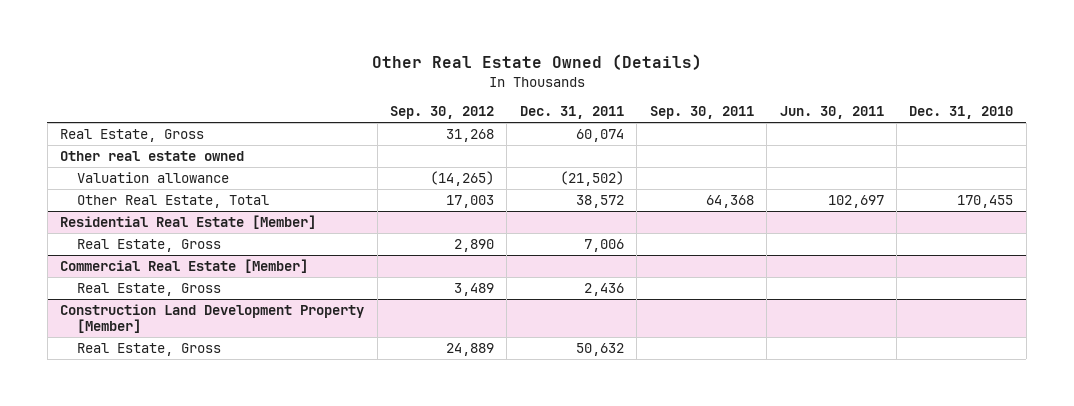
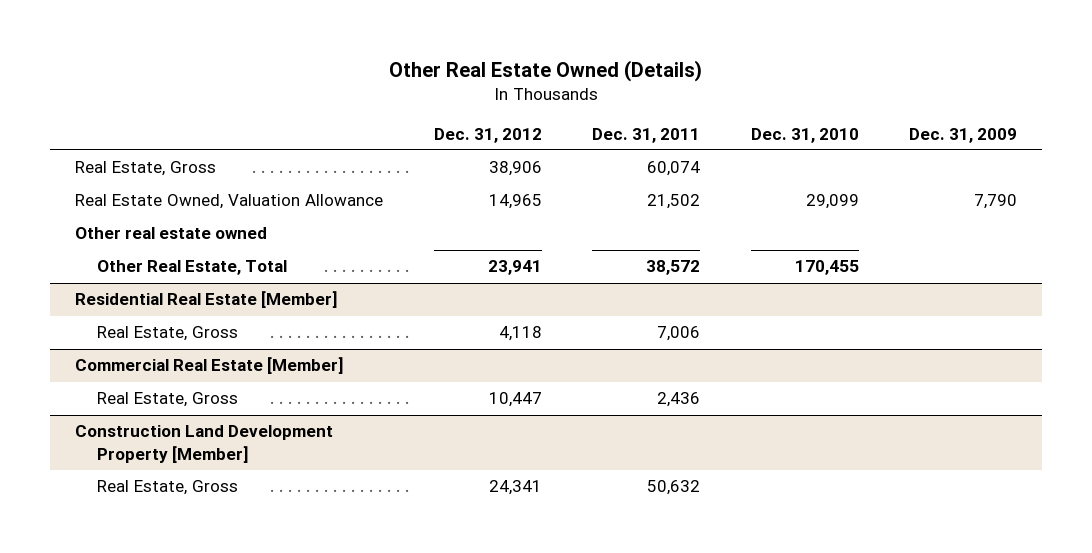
[390,106,495,120] Sep. 30, 2012 -> none
[649,106,754,120] Sep. 30, 2011 -> none
[779,106,884,120] Jun. 30, 2011 -> none
none -> [433,127,542,143] Dec. 31, 2012
none -> [908,127,1017,143] Dec. 31, 2009
none -> [75,194,384,210] Real Estate Owned, Valuation Allowance
[77,171,230,183] Valuation allowance -> none

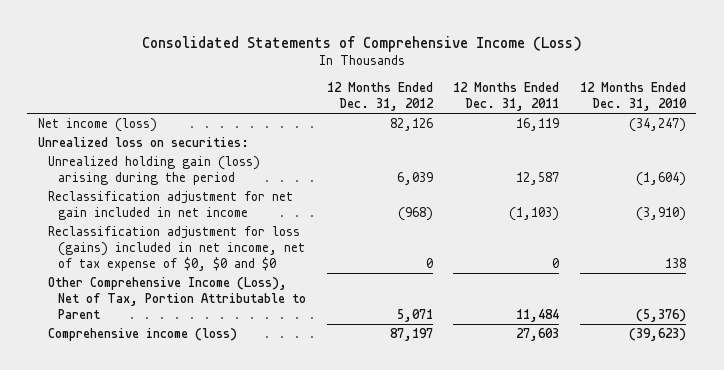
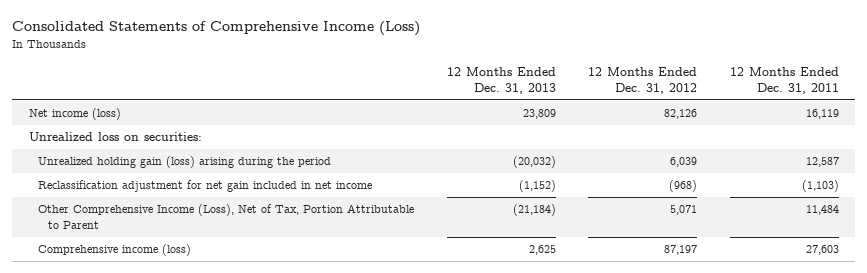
[579,82,687,111] 12 Months Ended Dec. 31, 2010 -> none
none -> [446,67,556,94] 12 Months Ended Dec. 31, 2013
[47,226,305,271] Reclassification adjustment for loss (gains) included in net income, net of tax expense of $0, $0 and $0 -> none

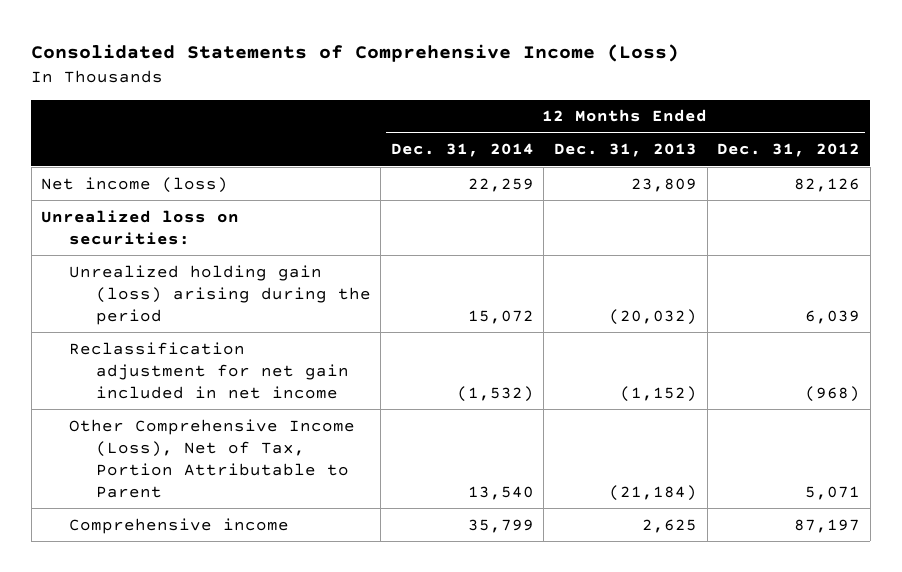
[729,67,839,94] 12 Months Ended Dec. 31, 2011 -> none
none -> [390,143,534,158] Dec. 31, 2014
[38,244,192,257] Comprehensive income (loss) -> [68,517,289,534] Comprehensive income

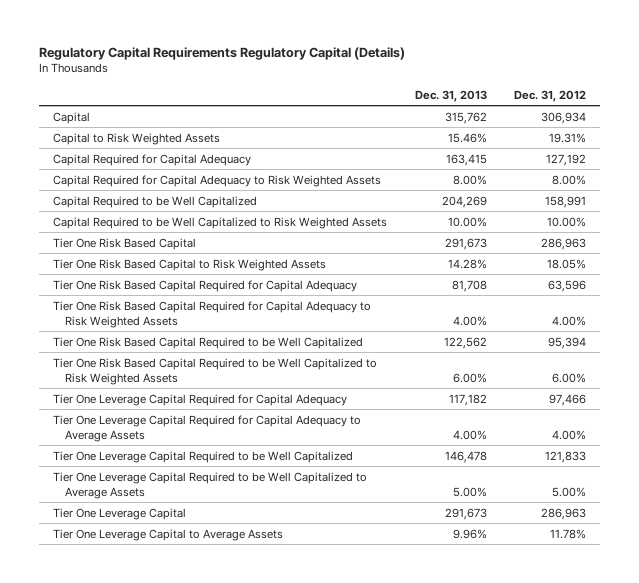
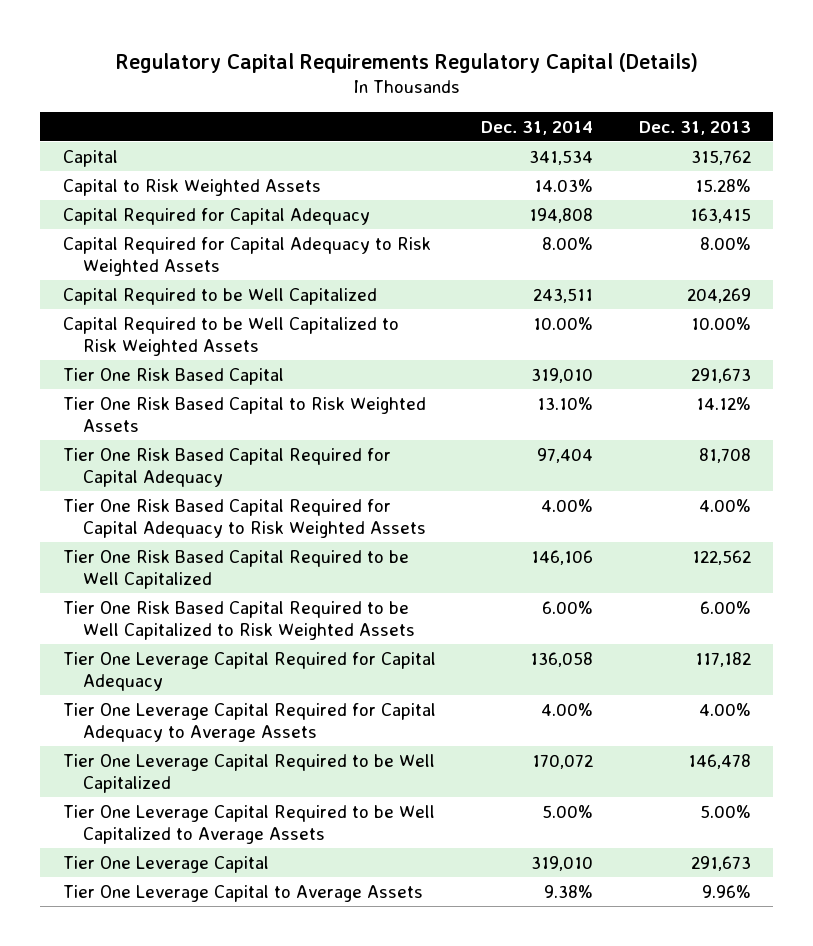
[514,89,587,102] Dec. 31, 2012 -> none
none -> [481,120,594,135] Dec. 31, 2014
[447,132,487,143] 15.46% -> [694,178,751,192] 15.28%
[447,258,487,269] 14.28% -> [695,396,751,410] 14.12%

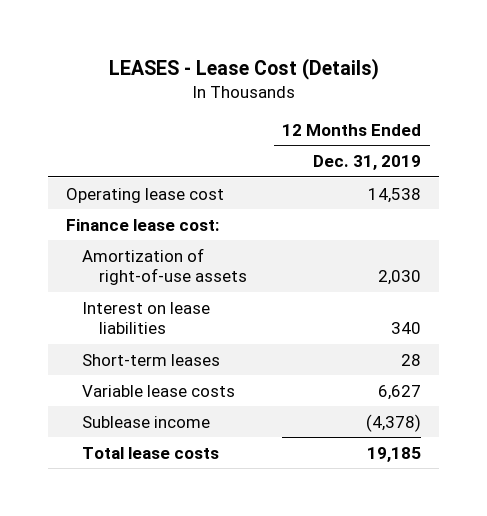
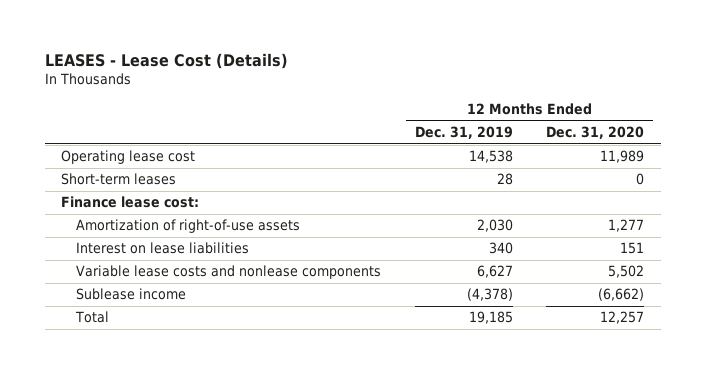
none -> [546,126,645,140] Dec. 31, 2020
[82,353,221,366] Short-term leases -> [61,173,177,186] Short-term leases
[82,384,236,397] Variable lease costs -> [76,265,382,280] Variable lease costs and nonlease components
[82,446,220,459] Total lease costs -> [75,311,110,324] Total

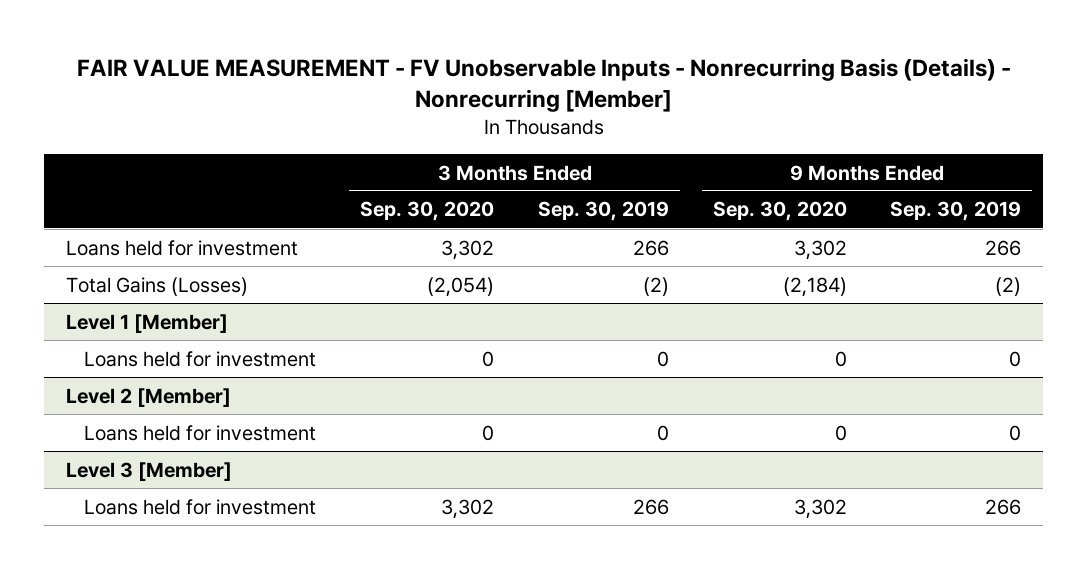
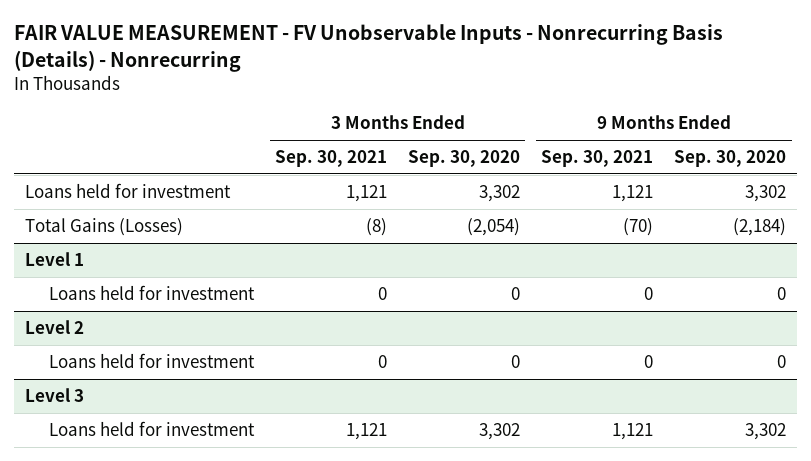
[76,57,1011,112] FAIR VALUE MEASUREMENT - FV Unobservable Inputs - Nonrecurring Basis (Details) - Nonrecurring [Member] -> [14,24,724,72] FAIR VALUE MEASUREMENT - FV Unobservable Inputs - Nonrecurring Basis (Details) - Nonrecurring
[537,201,669,222] Sep. 30, 2019 -> none
[890,201,1022,222] Sep. 30, 2019 -> none
none -> [275,150,388,168] Sep. 30, 2021
none -> [541,150,654,168] Sep. 30, 2021
[66,313,229,333] Level 1 [Member] -> [24,251,84,266] Level 1
[66,387,232,407] Level 2 [Member] -> [24,319,84,334] Level 2
[66,461,233,481] Level 3 [Member] -> [24,387,84,402] Level 3

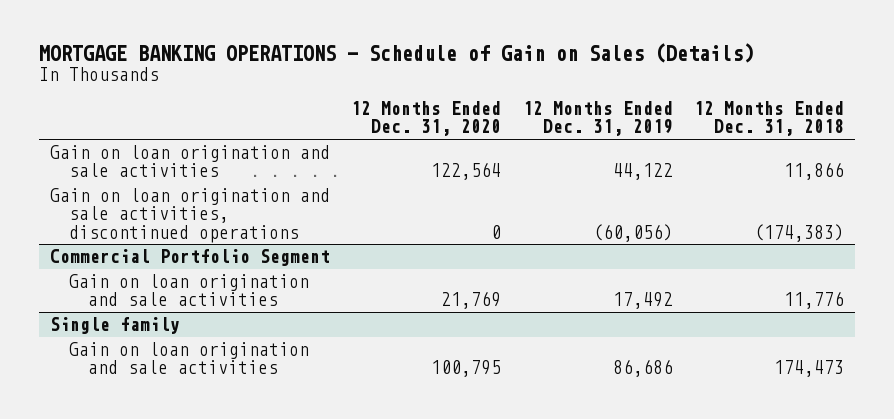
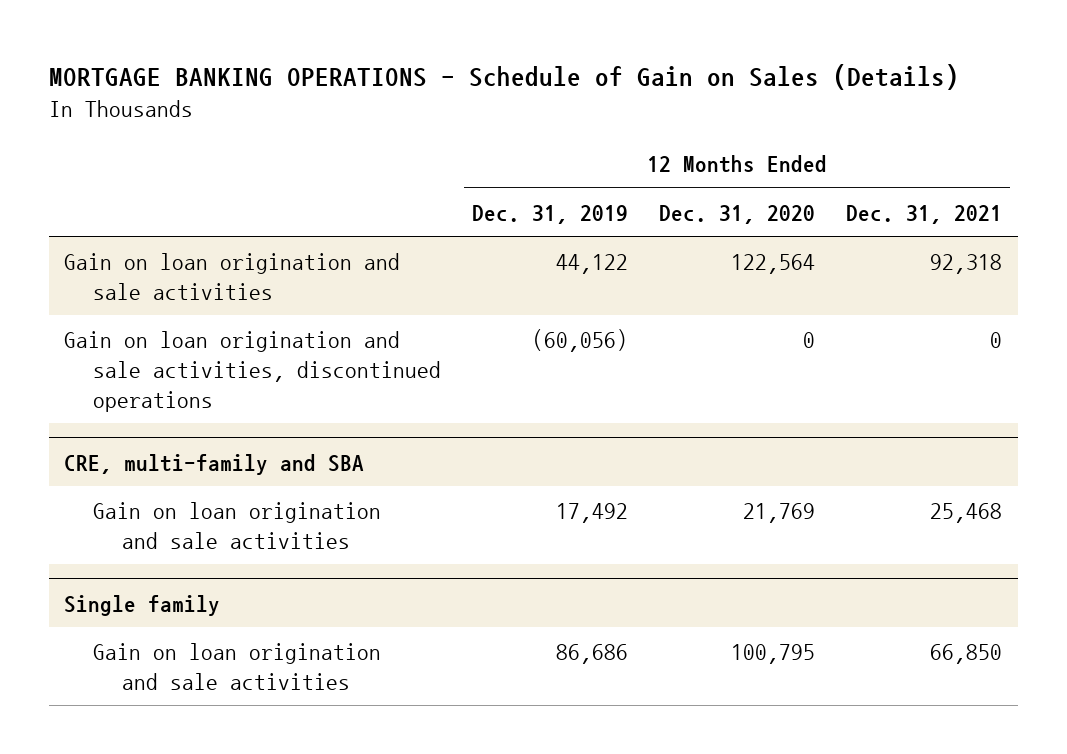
[693,100,844,137] 12 Months Ended Dec. 31, 2018 -> none
none -> [846,204,1003,224] Dec. 31, 2021
[49,249,330,267] Commercial Portfolio Segment -> [64,453,365,475] CRE, multi-family and SBA

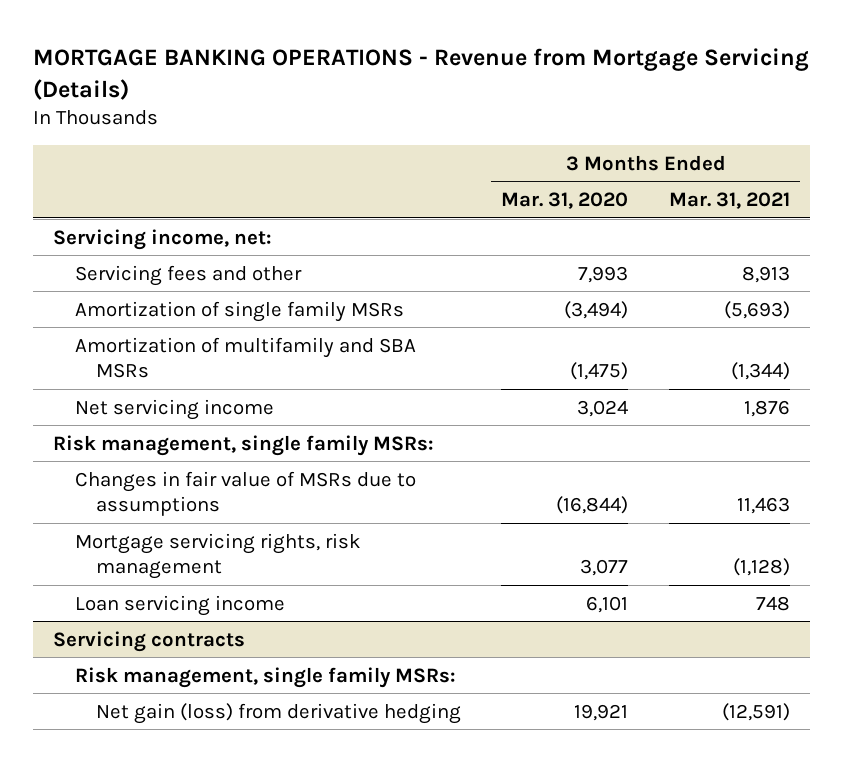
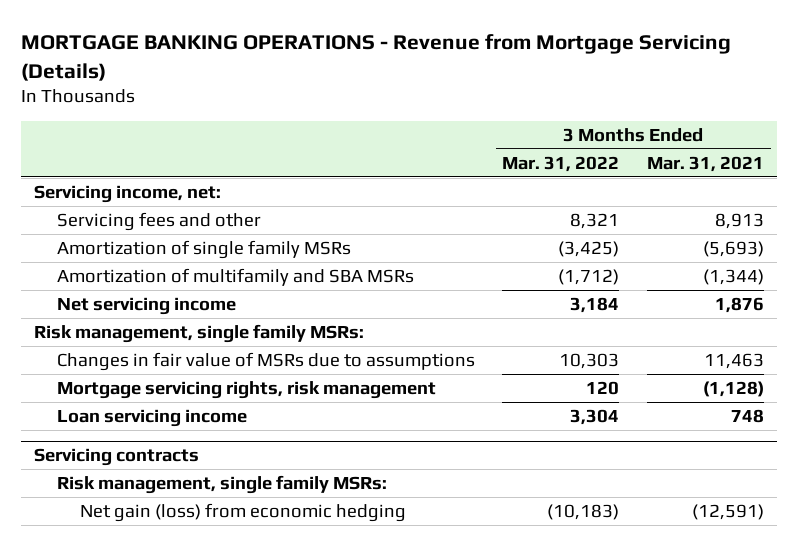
[501,191,629,209] Mar. 31, 2020 -> none
none -> [502,155,620,172] Mar. 31, 2022
[96,702,462,724] Net gain (loss) from derivative hedging -> [80,502,407,522] Net gain (loss) from economic hedging

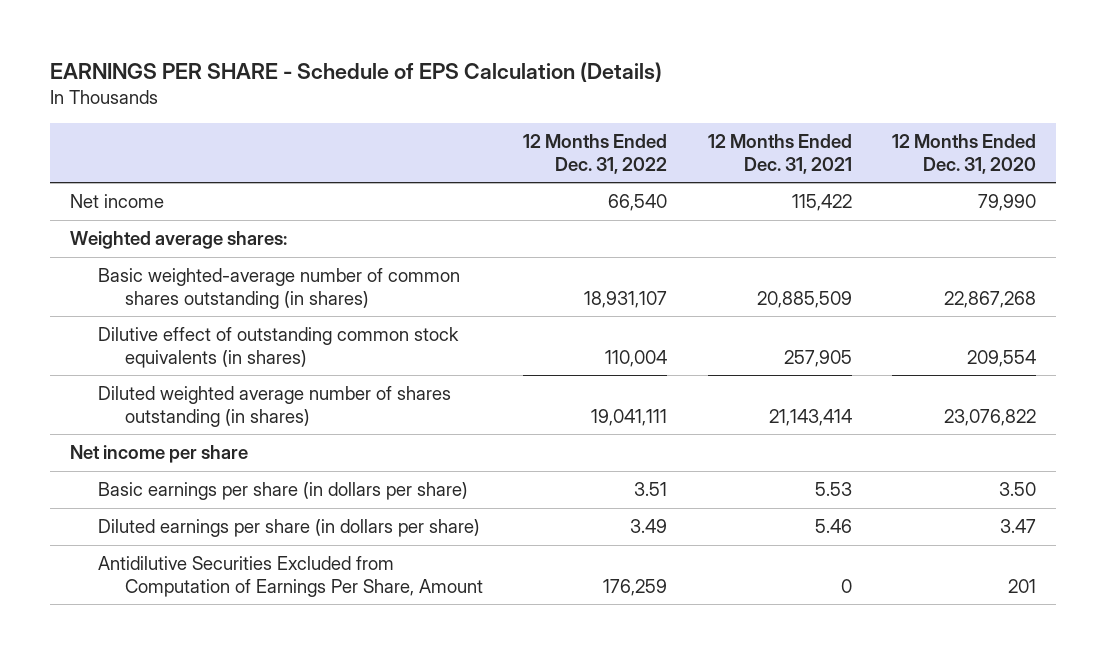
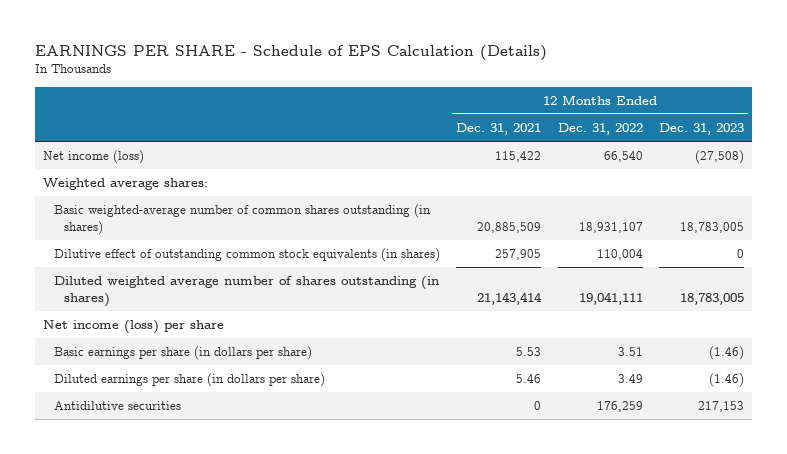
[891,134,1036,174] 12 Months Ended Dec. 31, 2020 -> none
none -> [659,123,745,136] Dec. 31, 2023
[70,194,165,209] Net income -> [43,150,145,165] Net income (loss)
[70,445,249,464] Net income per share -> [43,320,225,335] Net income (loss) per share
[97,556,484,597] Antidilutive Securities Excluded from Computation of Earnings Per Share, Amount -> [53,401,181,411] Antidilutive securities

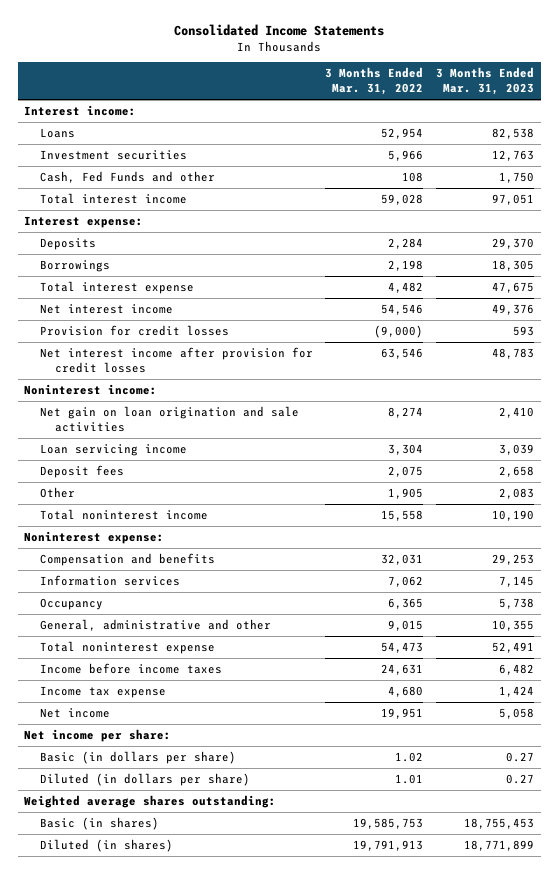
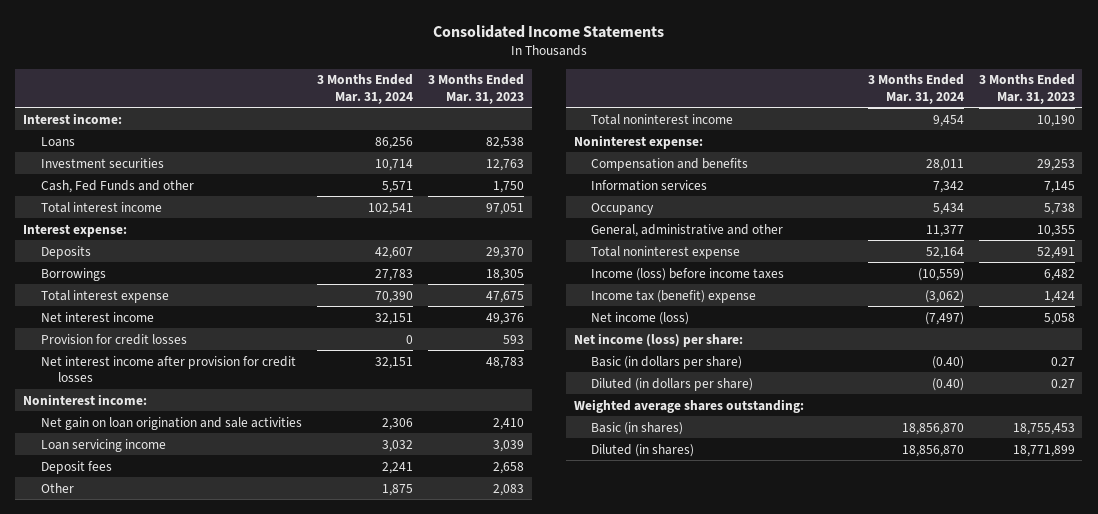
[325,67,424,95] 3 Months Ended Mar. 31, 2022 -> none
none -> [316,74,413,104] 3 Months Ended Mar. 31, 2024
[39,663,222,675] Income before income taxes -> [591,267,785,281] Income (loss) before income taxes
[39,686,166,699] Income tax expense -> [591,289,757,303] Income tax (benefit) expense
[39,708,110,719] Net income -> [591,311,690,325] Net income (loss)
[23,729,171,743] Net income per share: -> [573,332,743,347] Net income (loss) per share:

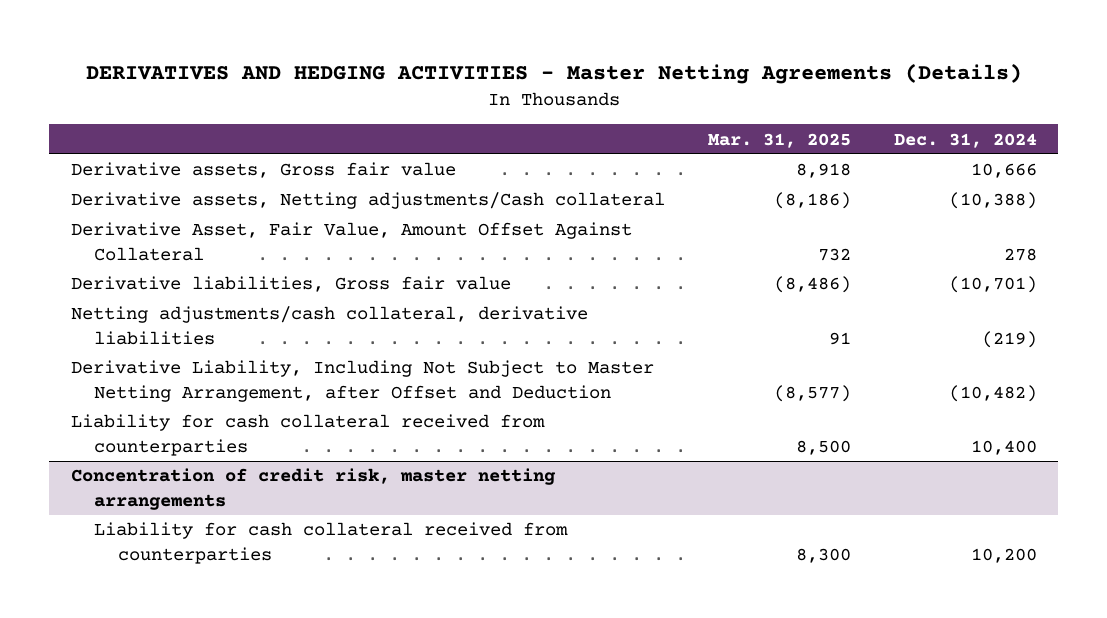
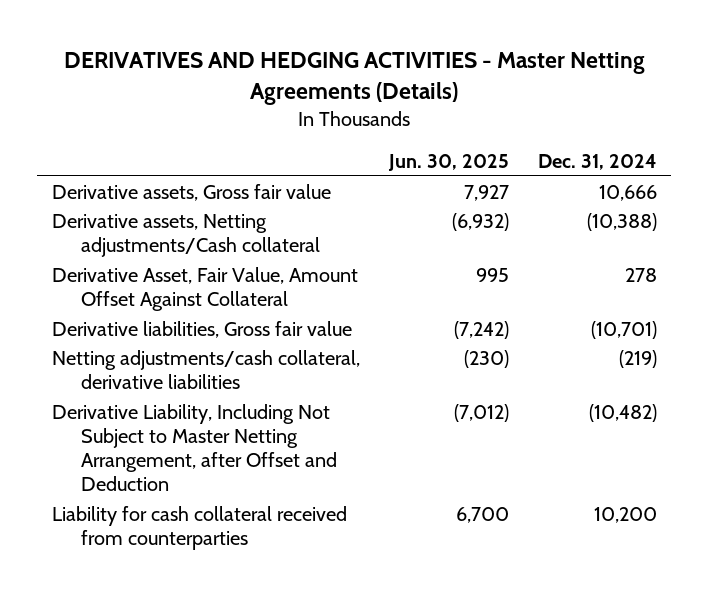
[707,132,851,148] Mar. 31, 2025 -> none
none -> [387,153,509,171] Jun. 30, 2025
[70,414,545,456] Liability for cash collateral received from counterparties -> none
[70,468,556,510] Concentration of credit risk, master netting arrangements -> none

